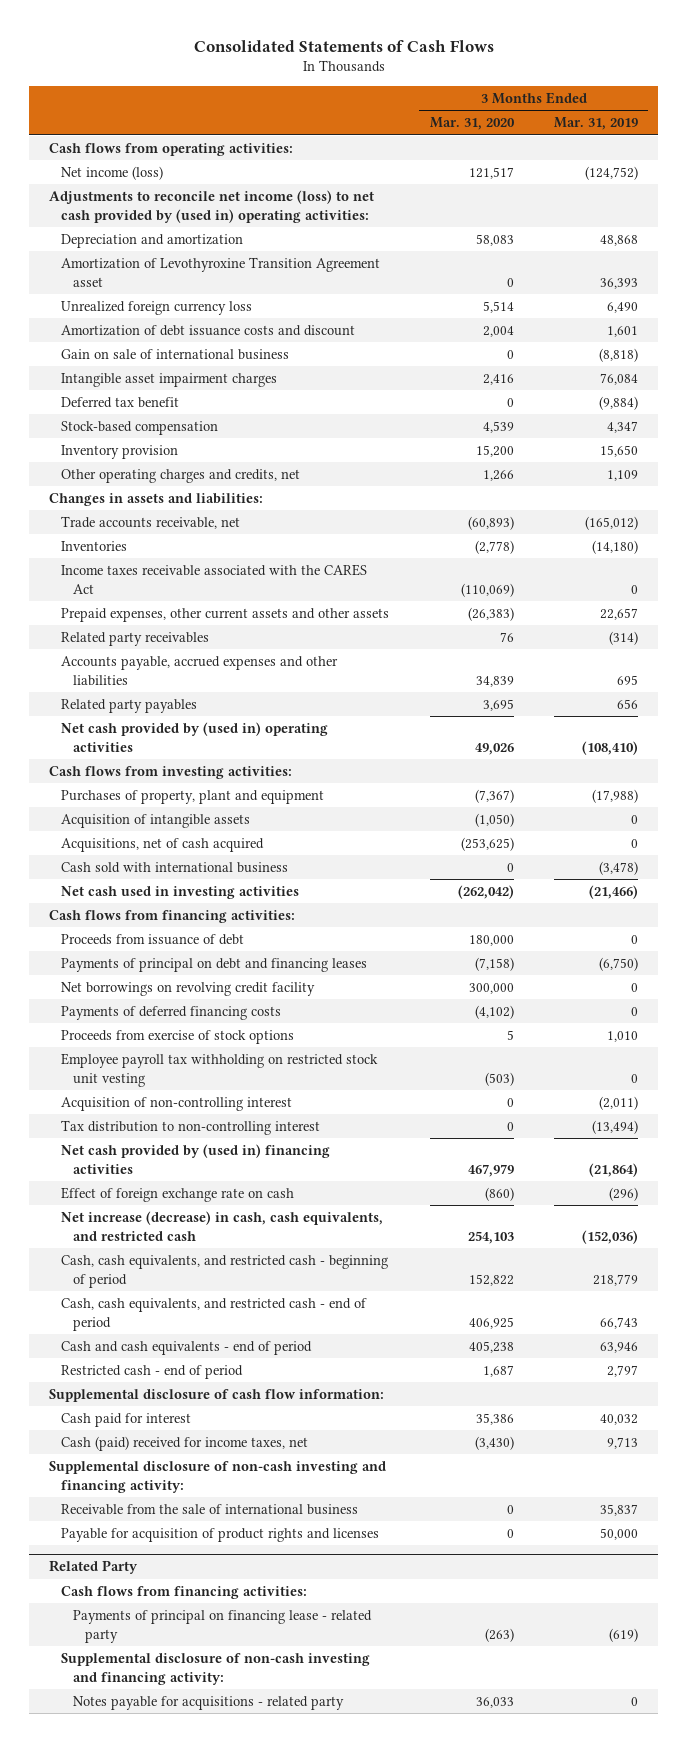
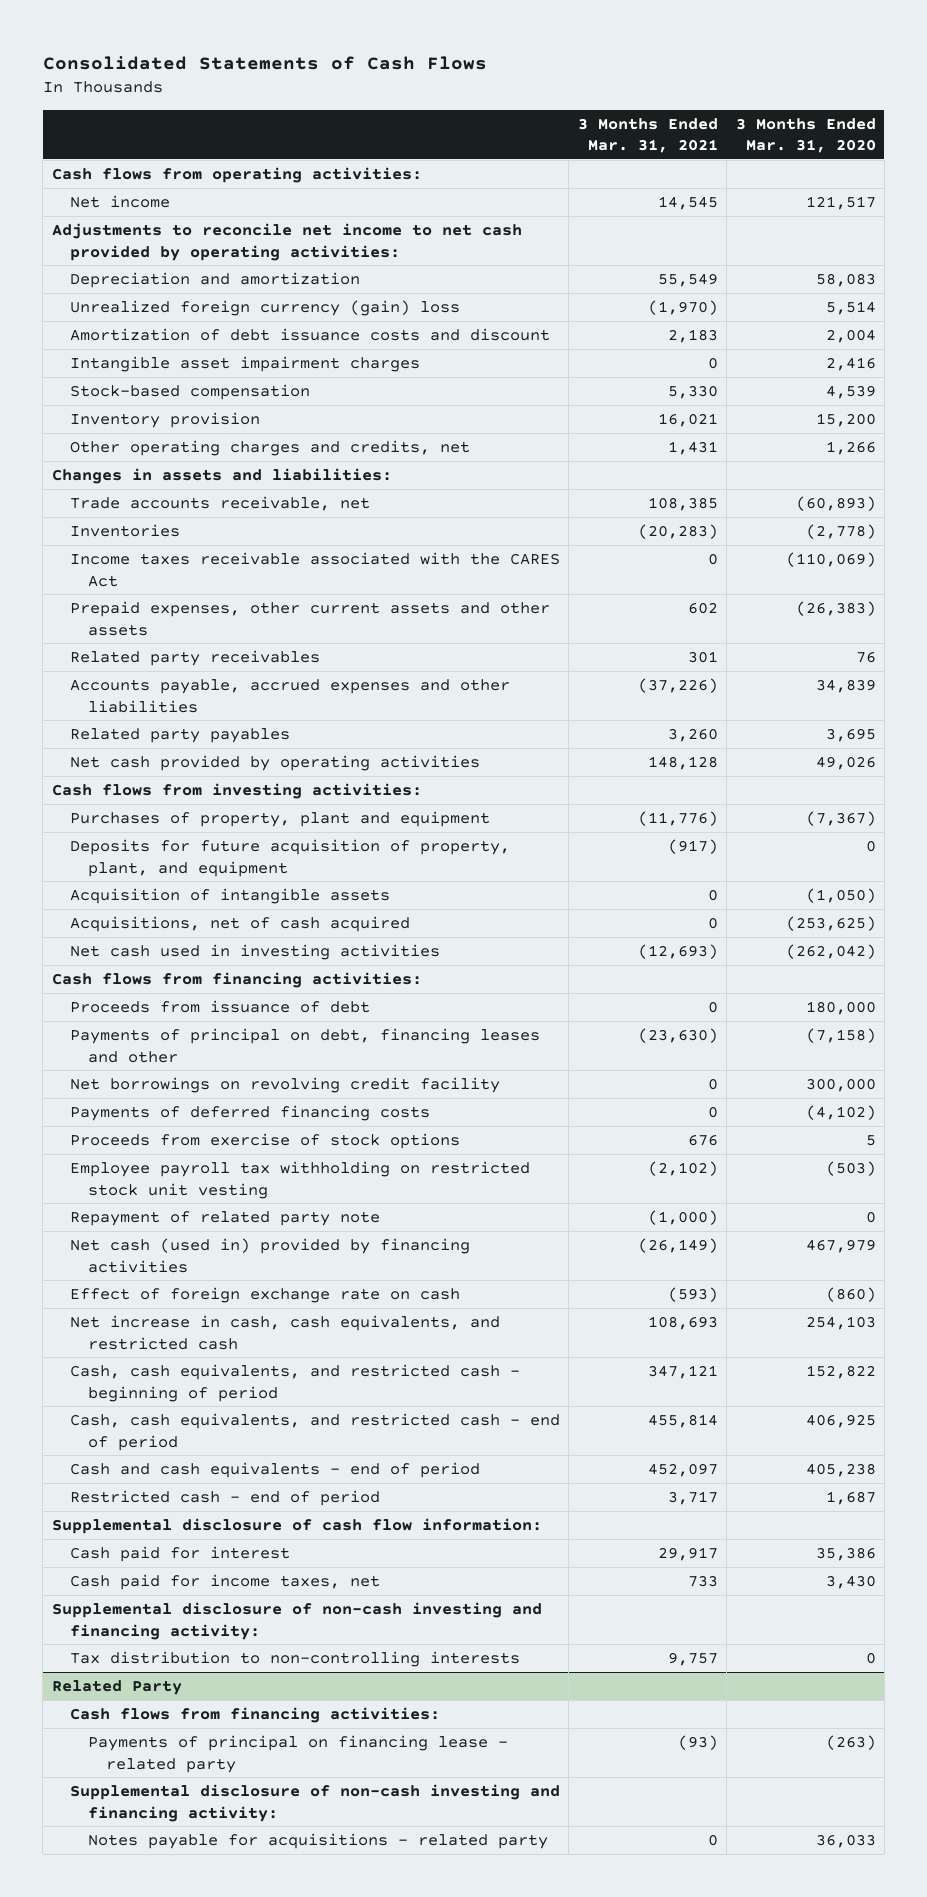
[553,117,638,131] Mar. 31, 2019 -> none
none -> [577,117,718,154] 3 Months Ended Mar. 31, 2021
[61,165,164,180] Net income (loss) -> [69,194,170,208] Net income
[49,189,375,223] Adjustments to reconcile net income (loss) to net cash provided by (used in) operating activities: -> [51,222,522,261] Adjustments to reconcile net income to net cash provided by operating activities:
[61,256,381,287] Amortization of Levothyroxine Transition Agreement asset -> none
[61,300,253,315] Unrealized foreign currency loss -> [69,299,460,316] Unrealized foreign currency (gain) loss
[61,348,290,360] Gain on sale of international business -> none
[61,396,180,408] Deferred tax benefit -> none
[61,721,329,752] Net cash provided by (used in) operating activities -> [69,754,480,771] Net cash provided by operating activities
none -> [69,838,510,877] Deposits for future acquisition of property, plant, and equipment
[61,861,289,873] Cash sold with international business -> none
[61,957,368,972] Payments of principal on debt and financing leases -> [69,1027,540,1063] Payments of principal on debt, financing leases and other
[61,1096,293,1111] Acquisition of non-controlling interest -> none
[61,1119,321,1135] Tax distribution to non-controlling interest -> none
none -> [69,1210,380,1226] Repayment of related party note
[61,1143,331,1174] Net cash provided by (used in) financing activities -> [69,1237,470,1273] Net cash (used in) provided by financing activities
[61,1210,384,1241] Net increase (decrease) in cash, cash equivalents, and restricted cash -> [69,1314,500,1350] Net increase in cash, cash equivalents, and restricted cash
[61,1435,309,1451] Cash (paid) received for income taxes, net -> [69,1573,380,1590] Cash paid for income taxes, net
[474,1435,514,1450] (3,430) -> [825,1574,876,1589] 3,430
[61,1503,359,1515] Receivable from the sale of international business -> none
[61,1527,380,1542] Payable for acquisition of product rights and licenses -> none
none -> [69,1650,520,1667] Tax distribution to non-controlling interests

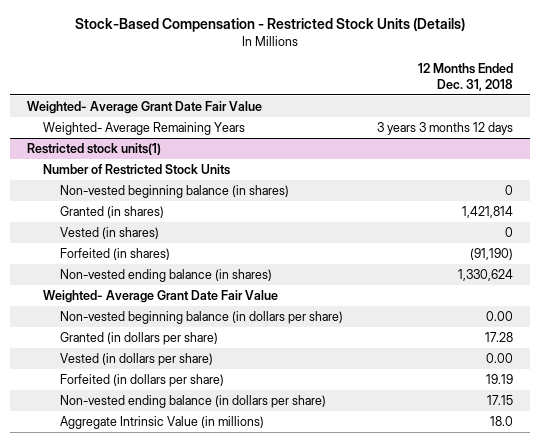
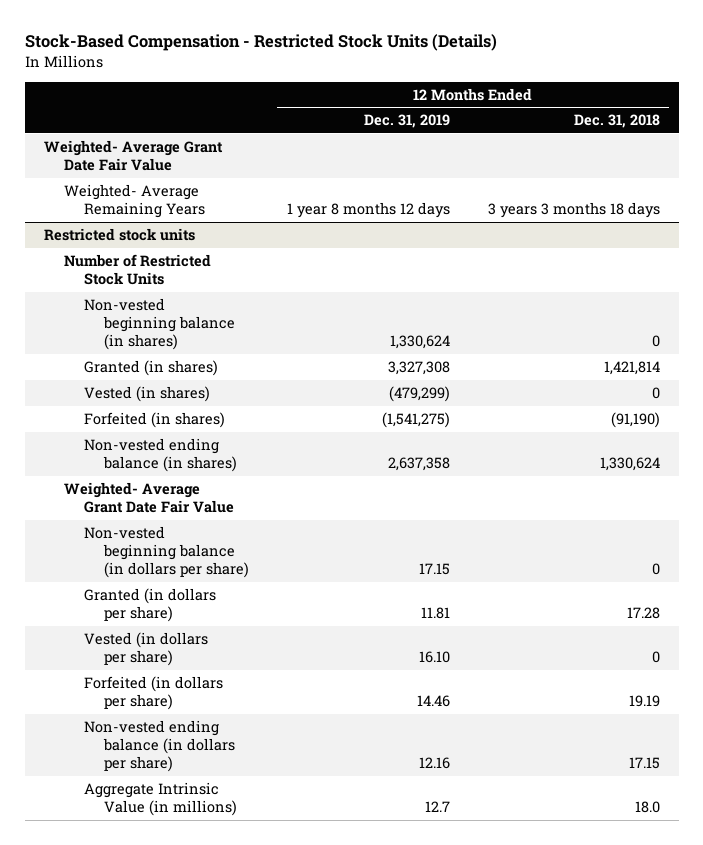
none -> [363,114,450,129] Dec. 31, 2019
[377,122,514,136] 3 years 3 months 12 days -> [487,202,660,219] 3 years 3 months 18 days
[27,143,162,156] Restricted stock units(1) -> [43,228,195,242] Restricted stock units
[486,311,514,322] 0.00 -> [651,563,660,576] 0
[486,353,514,364] 0.00 -> [651,651,660,664] 0

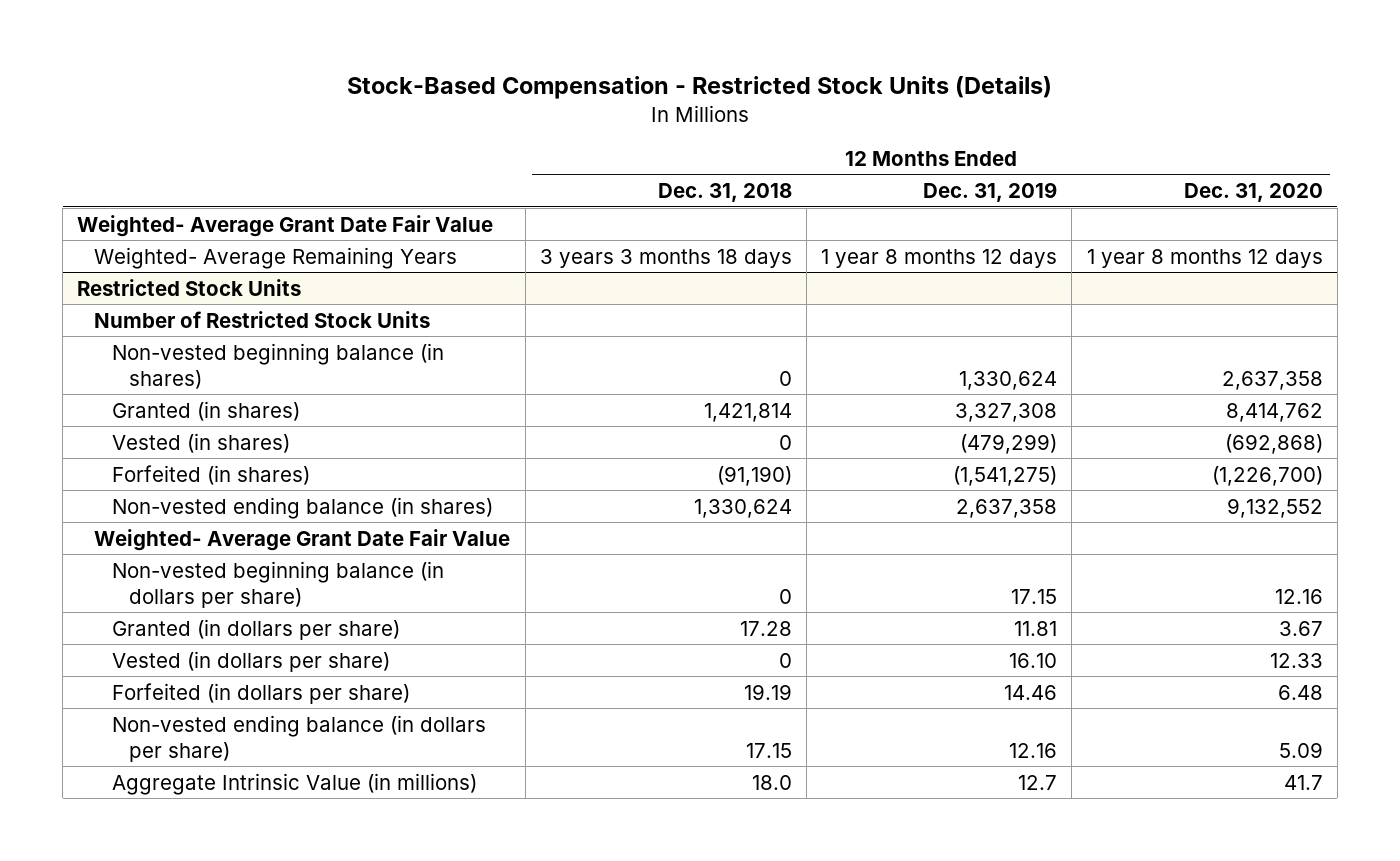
none -> [1183,182,1323,202] Dec. 31, 2020
[43,228,195,242] Restricted stock units -> [77,278,302,296] Restricted Stock Units

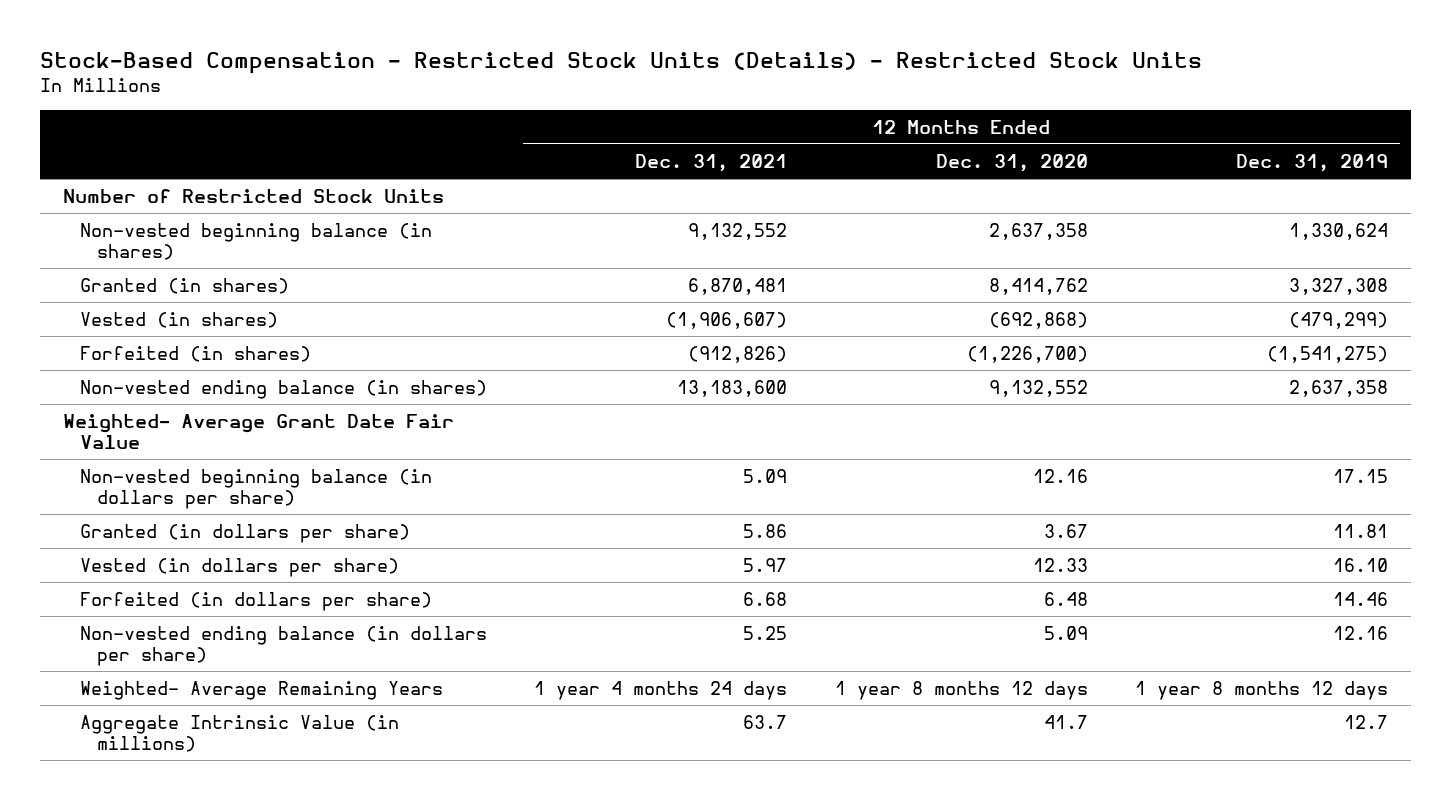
[346,76,1052,100] Stock-Based Compensation - Restricted Stock Units (Details) -> [39,51,1202,74] Stock-Based Compensation - Restricted Stock Units (Details) - Restricted Stock Units
[657,182,792,202] Dec. 31, 2018 -> none
none -> [635,153,788,172] Dec. 31, 2021
[77,214,494,237] Weighted- Average Grant Date Fair Value -> none
[77,278,302,296] Restricted Stock Units -> none
[94,246,458,269] Weighted- Average Remaining Years -> [80,680,444,700] Weighted- Average Remaining Years

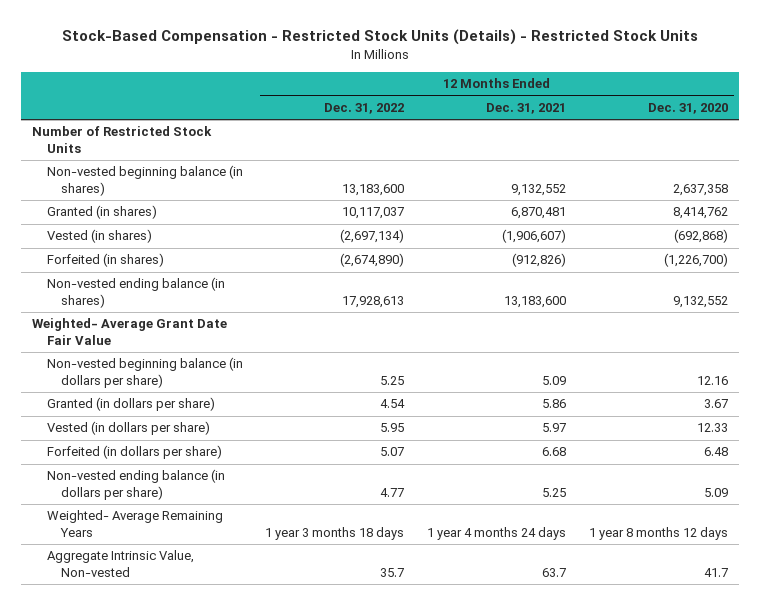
[1235,153,1388,172] Dec. 31, 2019 -> none
none -> [324,103,405,115] Dec. 31, 2022
[80,714,400,752] Aggregate Intrinsic Value (in millions) -> [46,550,194,577] Aggregate Intrinsic Value, Non-vested

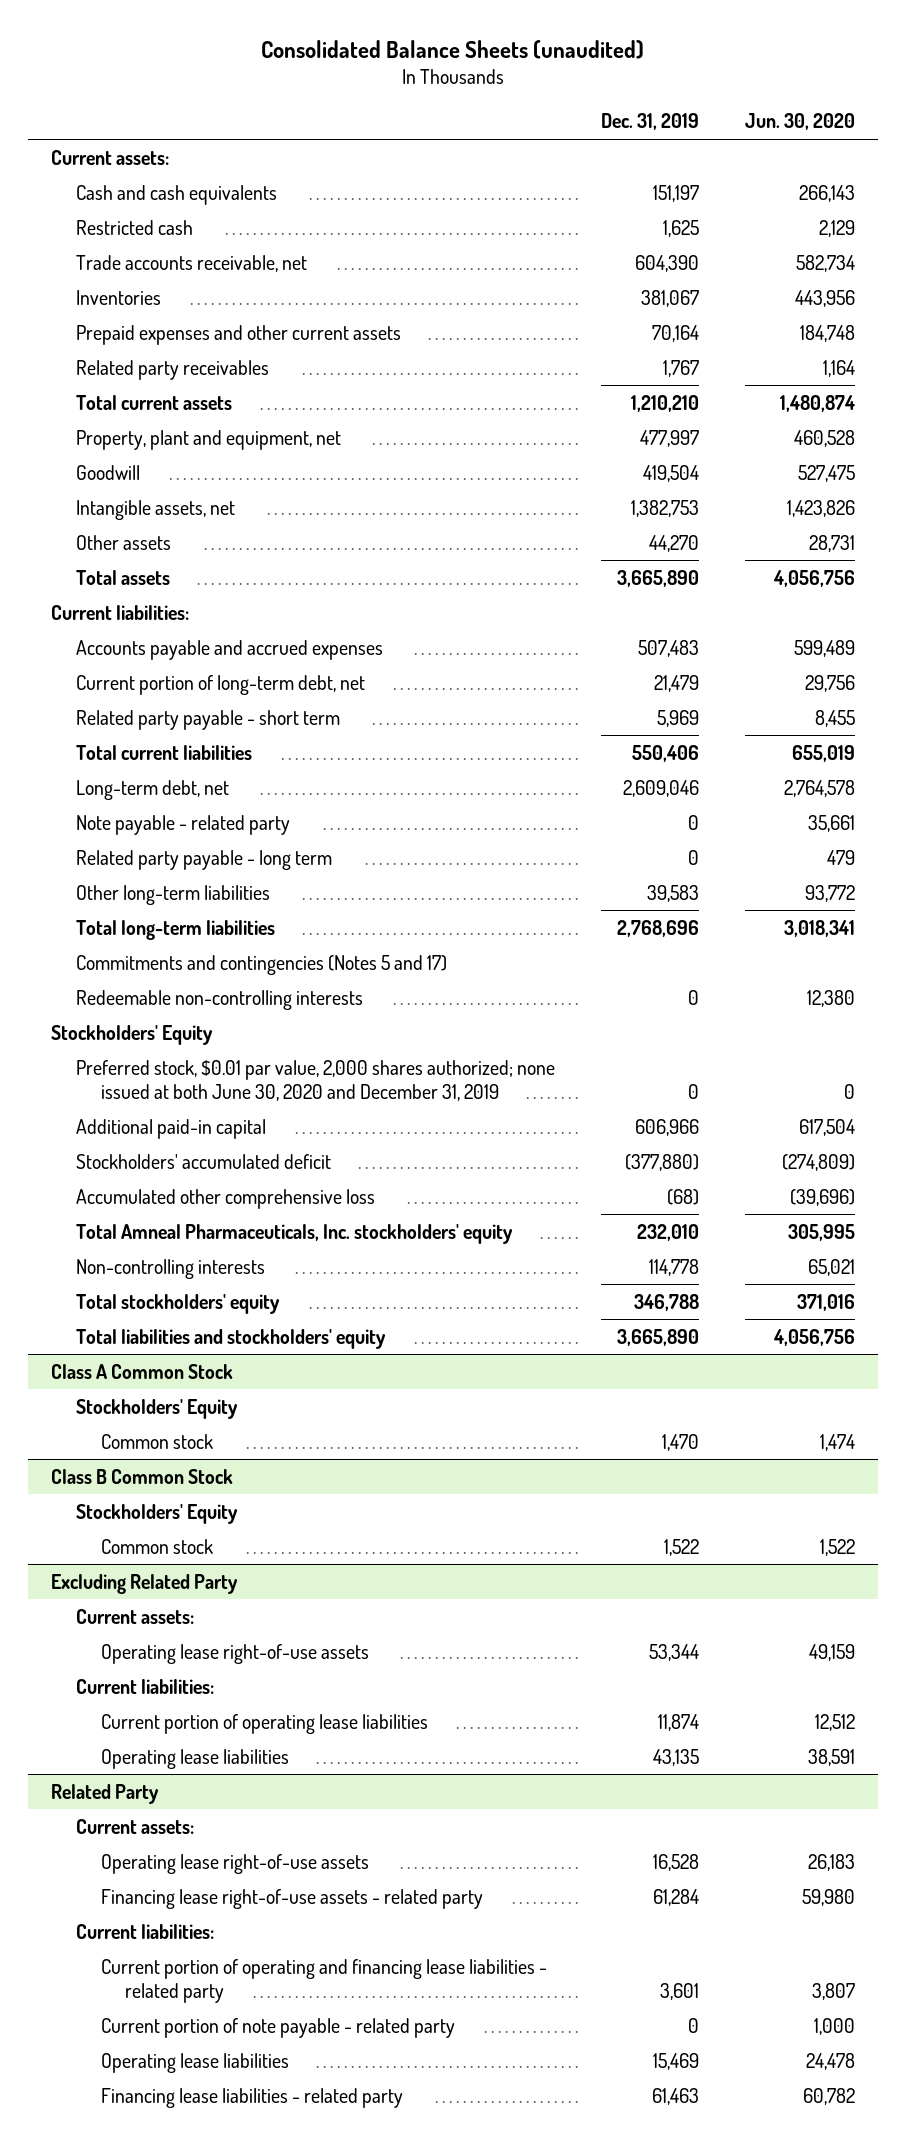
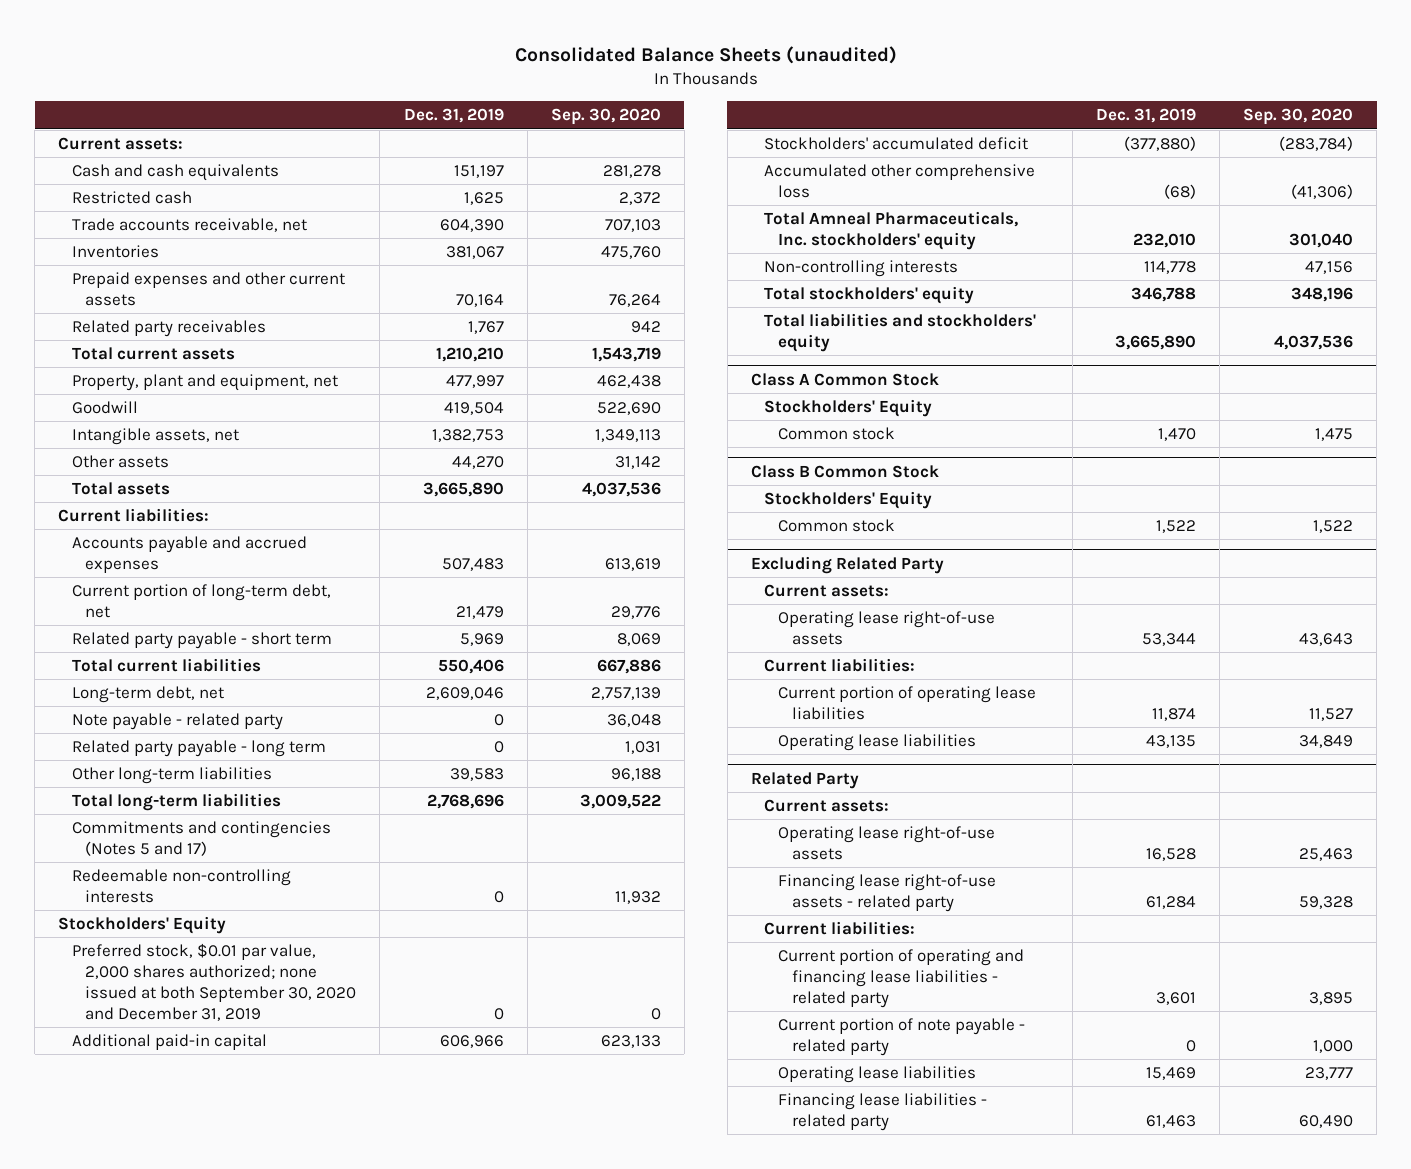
[745,113,856,131] Jun. 30, 2020 -> none
none -> [550,108,661,126] Sep. 30, 2020
[75,1059,555,1101] Preferred stock, $0.01 par value, 2,000 shares authorized; none issued at both June 30, 2020 and December 31, 2019 -> [71,943,357,1022] Preferred stock, $0.01 par value, 2,000 shares authorized; none issued at both September 30, 2020 and December 31, 2019

